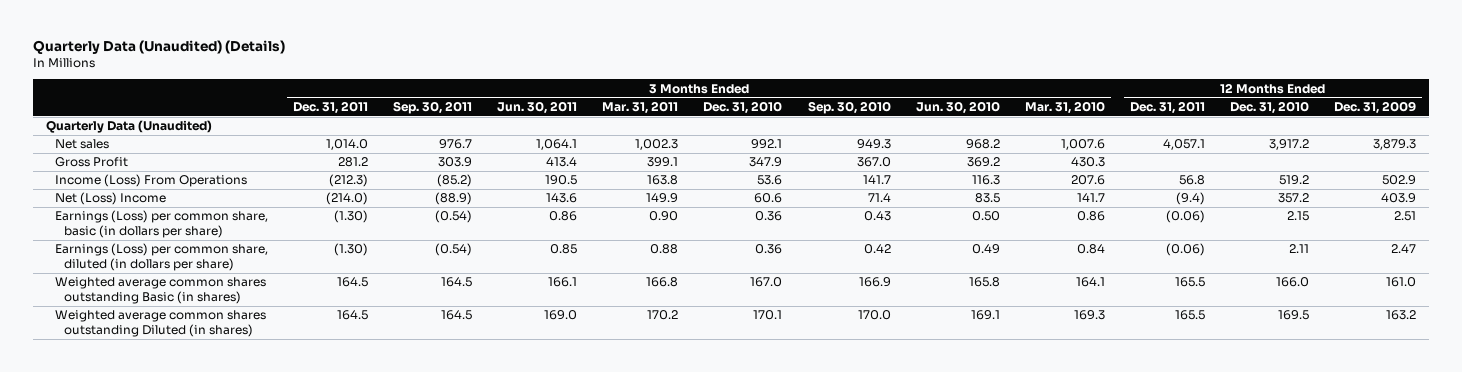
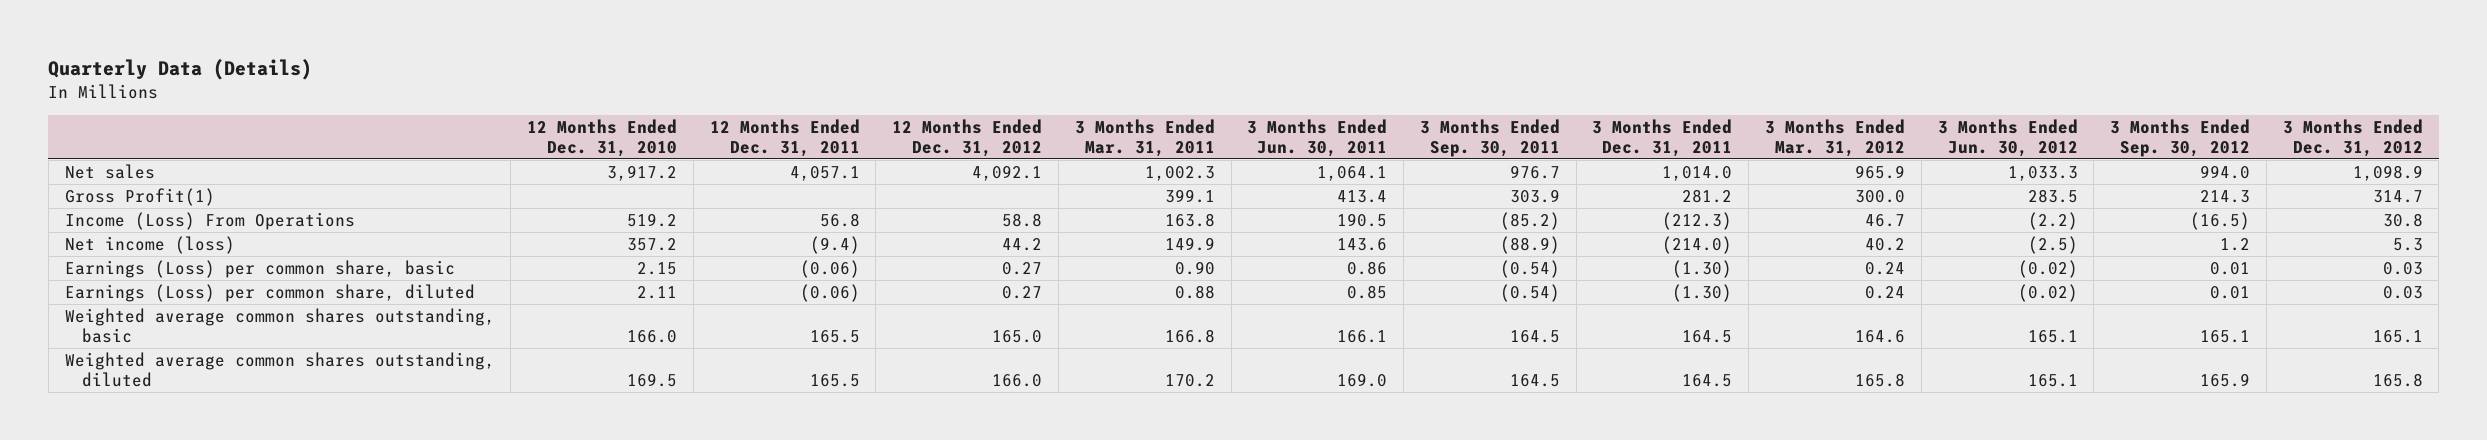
[33,40,286,55] Quarterly Data (Unaudited) (Details) -> [48,58,313,80] Quarterly Data (Details)
[703,100,783,114] Dec. 31, 2010 -> none
[807,100,891,114] Sep. 30, 2010 -> none
[915,100,1000,114] Jun. 30, 2010 -> none
[1024,100,1105,114] Mar. 31, 2010 -> none
[1334,100,1417,114] Dec. 31, 2009 -> none
none -> [892,119,1043,157] 12 Months Ended Dec. 31, 2012
none -> [1764,119,1905,157] 3 Months Ended Mar. 31, 2012
none -> [1937,119,2078,157] 3 Months Ended Jun. 30, 2012
none -> [2110,119,2251,157] 3 Months Ended Sep. 30, 2012
none -> [2282,119,2423,157] 3 Months Ended Dec. 31, 2012
[45,120,212,134] Quarterly Data (Unaudited) -> none
[54,157,128,168] Gross Profit -> [64,188,215,207] Gross Profit(1)
[54,192,166,206] Net (Loss) Income -> [64,236,235,255] Net income (loss)
[54,210,268,238] Earnings (Loss) per common share, basic (in dollars per share) -> [64,260,455,279] Earnings (Loss) per common share, basic
[54,243,268,271] Earnings (Loss) per common share, diluted (in dollars per share) -> [64,284,475,303] Earnings (Loss) per common share, diluted
[54,277,266,304] Weighted average common shares outstanding Basic (in shares) -> [64,308,495,343] Weighted average common shares outstanding, basic
[54,310,266,337] Weighted average common shares outstanding Diluted (in shares) -> [64,352,495,387] Weighted average common shares outstanding, diluted

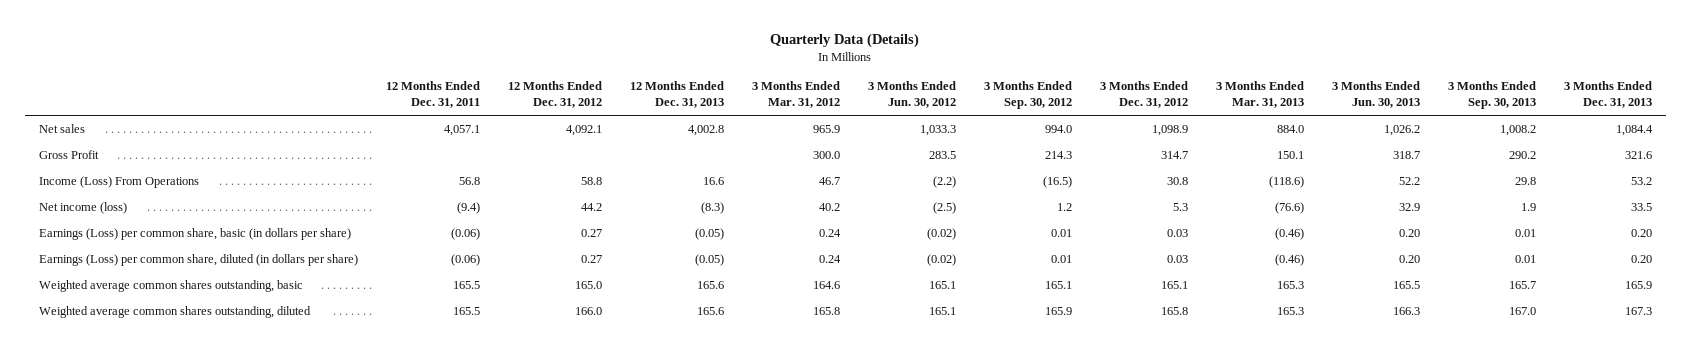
[527,119,678,157] 12 Months Ended Dec. 31, 2010 -> none
[1074,119,1215,157] 3 Months Ended Mar. 31, 2011 -> none
[1247,119,1388,157] 3 Months Ended Jun. 30, 2011 -> none
[1419,119,1560,157] 3 Months Ended Sep. 30, 2011 -> none
[1592,119,1733,157] 3 Months Ended Dec. 31, 2011 -> none
none -> [629,81,724,109] 12 Months Ended Dec. 31, 2013
none -> [1216,81,1305,109] 3 Months Ended Mar. 31, 2013
none -> [1332,81,1421,109] 3 Months Ended Jun. 30, 2013
none -> [1448,81,1537,110] 3 Months Ended Sep. 30, 2013
none -> [1564,81,1653,109] 3 Months Ended Dec. 31, 2013
[64,188,215,207] Gross Profit(1) -> [38,149,99,159] Gross Profit
[64,260,455,279] Earnings (Loss) per common share, basic -> [38,227,351,240] Earnings (Loss) per common share, basic (in dollars per share)
[64,284,475,303] Earnings (Loss) per common share, diluted -> [38,253,358,266] Earnings (Loss) per common share, diluted (in dollars per share)

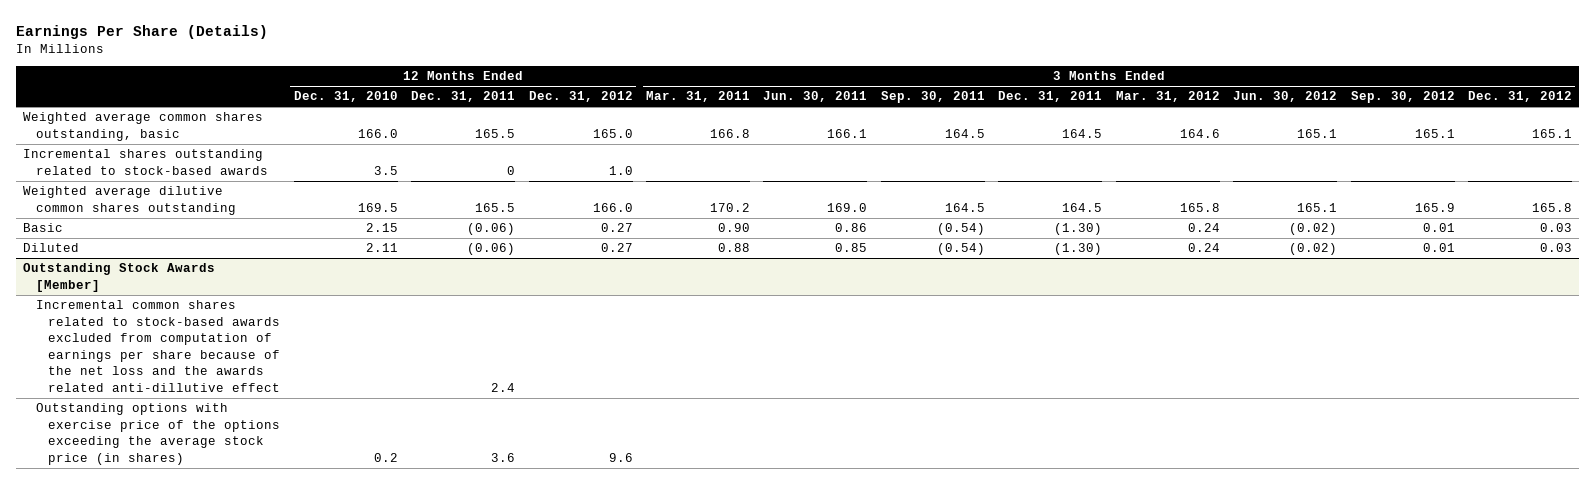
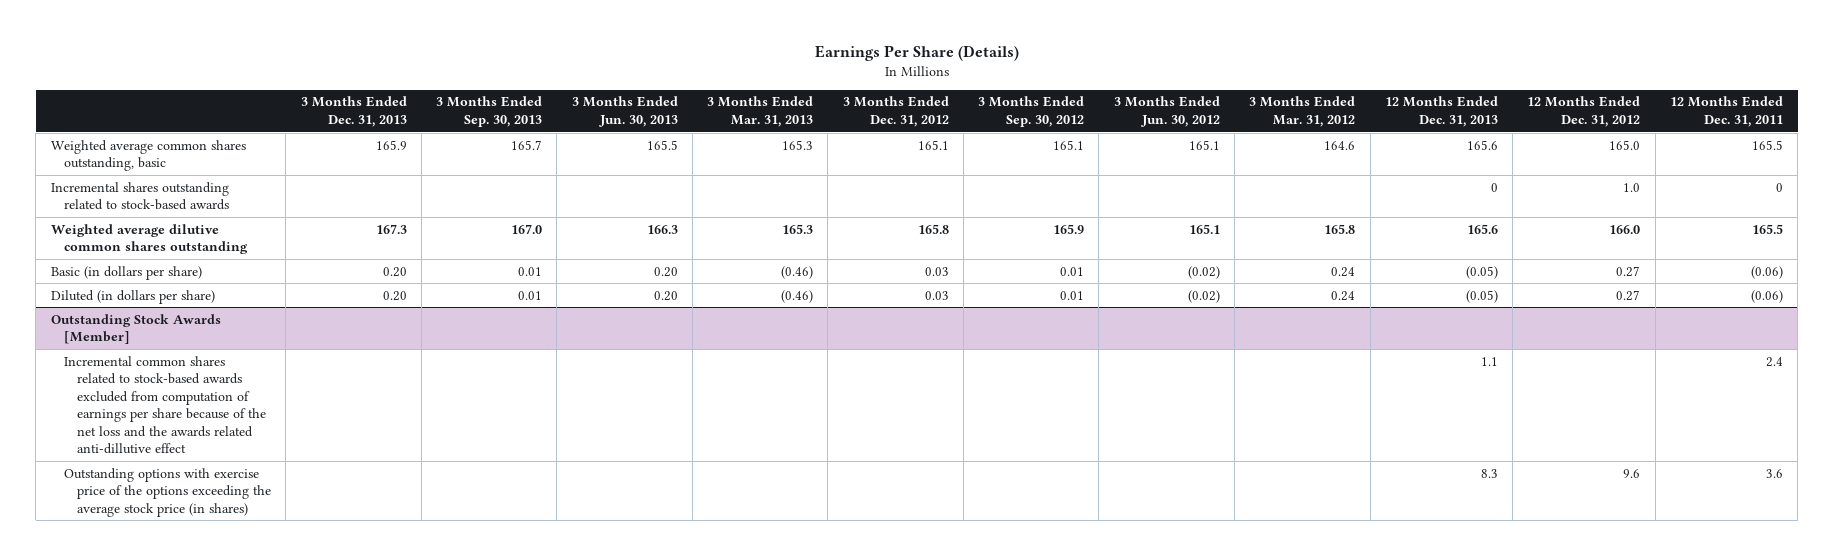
[293,91,398,103] Dec. 31, 2010 -> none
[646,91,751,103] Mar. 31, 2011 -> none
[763,91,868,103] Jun. 30, 2011 -> none
[880,91,985,104] Sep. 30, 2011 -> none
[998,91,1103,103] Dec. 31, 2011 -> none
none -> [300,96,407,127] 3 Months Ended Dec. 31, 2013
none -> [436,96,543,127] 3 Months Ended Sep. 30, 2013
none -> [571,96,678,127] 3 Months Ended Jun. 30, 2013
none -> [707,96,814,127] 3 Months Ended Mar. 31, 2013
none -> [1384,96,1498,127] 12 Months Ended Dec. 31, 2013
[22,223,63,233] Basic -> [50,265,202,280] Basic (in dollars per share)
[22,243,79,253] Diluted -> [50,289,215,304] Diluted (in dollars per share)

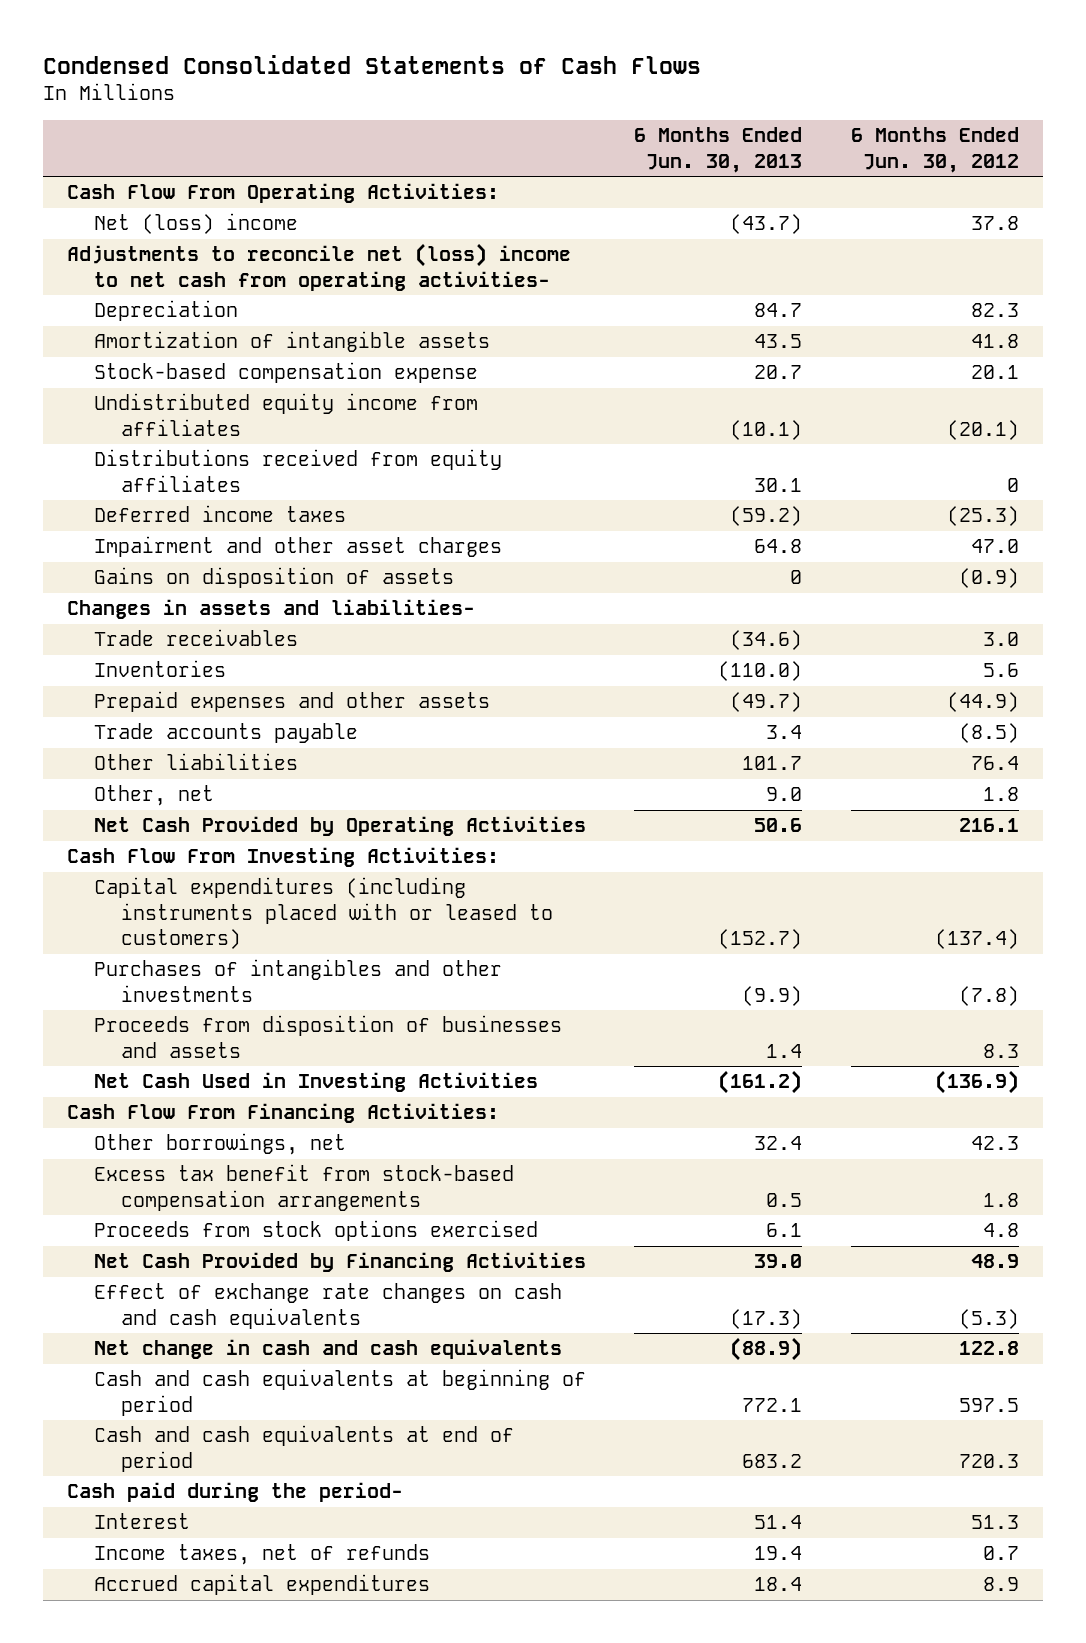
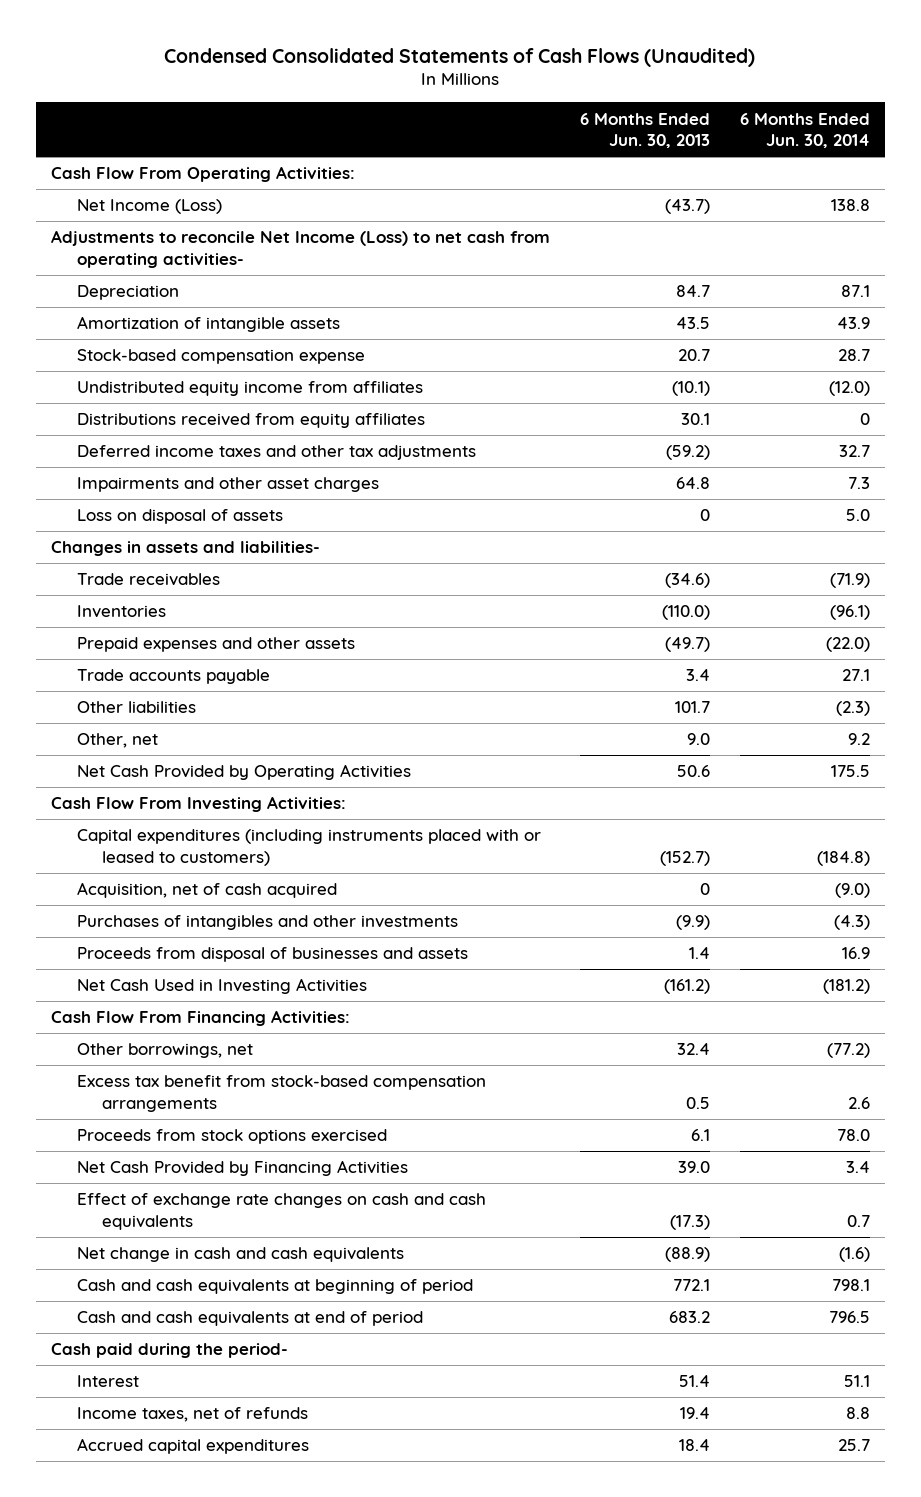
[42,54,701,74] Condensed Consolidated Statements of Cash Flows -> [164,47,756,67] Condensed Consolidated Statements of Cash Flows (Unaudited)
[850,127,1019,173] 6 Months Ended Jun. 30, 2012 -> none
none -> [739,112,870,149] 6 Months Ended Jun. 30, 2014
[93,213,298,235] Net (loss) income -> [76,199,222,215] Net Income (Loss)
[67,243,572,291] Adjustments to reconcile net (loss) income to net cash from operating activities- -> [51,230,551,268] Adjustments to reconcile Net Income (Loss) to net cash from operating activities-
[93,505,346,523] Deferred income taxes -> [76,445,476,461] Deferred income taxes and other tax adjustments
[93,536,502,558] Impairment and other asset charges -> [76,477,379,493] Impairments and other asset charges
[93,567,454,589] Gains on disposition of assets -> [76,509,283,525] Loss on disposal of assets
none -> [76,882,337,899] Acquisition, net of cash acquired
[93,1015,562,1058] Proceeds from disposition of businesses and assets -> [76,947,468,963] Proceeds from disposal of businesses and assets

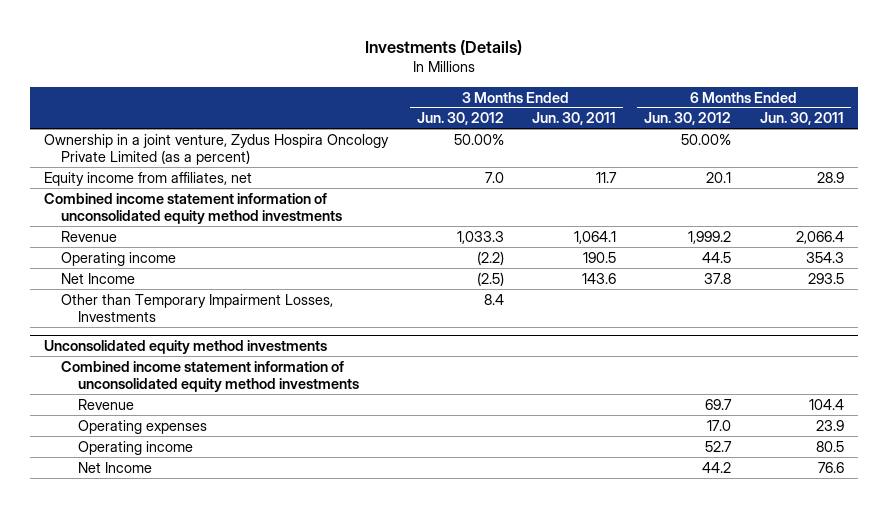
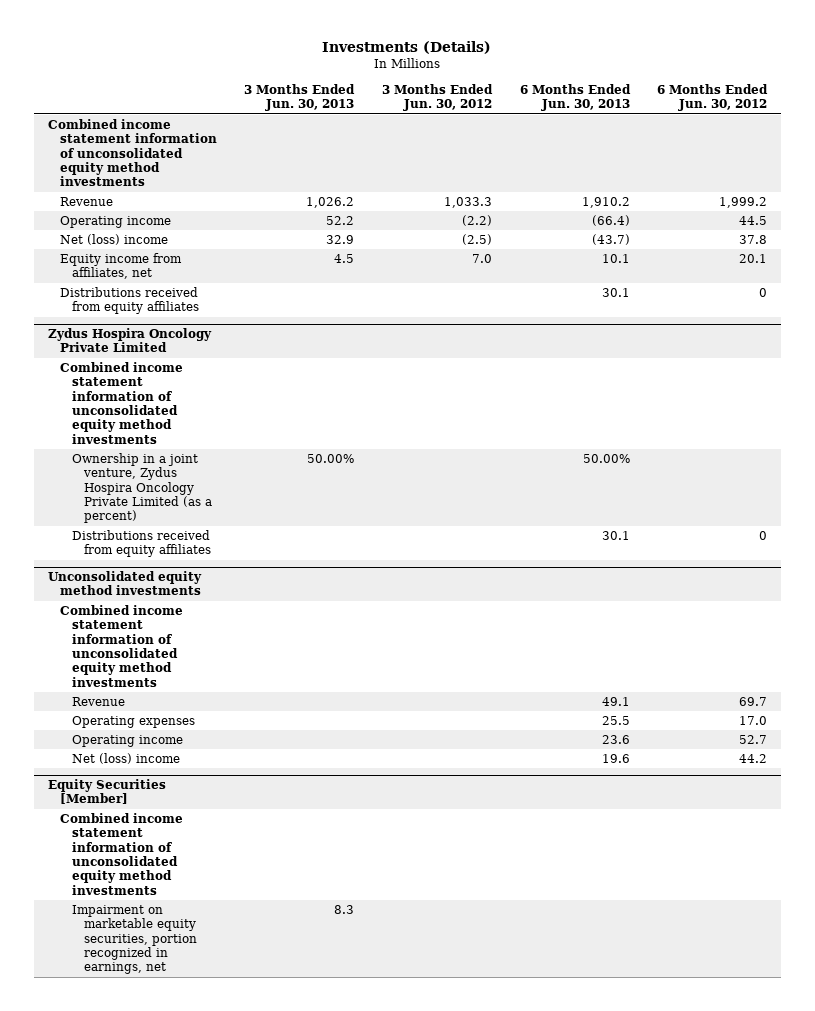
[532,112,617,126] Jun. 30, 2011 -> none
[759,112,844,126] Jun. 30, 2011 -> none
none -> [244,84,356,112] 3 Months Ended Jun. 30, 2013
none -> [519,84,631,112] 6 Months Ended Jun. 30, 2013
[44,133,390,165] Ownership in a joint venture, Zydus Hospira Oncology Private Limited (as a percent) -> none
[60,293,333,322] Other than Temporary Impairment Losses, Investments -> none
[60,272,135,284] Net Income -> [59,233,168,245] Net (loss) income
[44,171,253,186] Equity income from affiliates, net -> [59,252,182,280] Equity income from affiliates, net
none -> [59,286,199,315] Distributions received from equity affiliates
none -> [47,328,212,353] Zydus Hospira Oncology Private Limited
none -> [59,361,183,444] Combined income statement information of unconsolidated equity method investments
none -> [71,452,212,524] Ownership in a joint venture, Zydus Hospira Oncology Private Limited (as a percent)
none -> [71,529,211,558] Distributions received from equity affiliates
[77,461,152,473] Net Income -> [71,752,180,764] Net (loss) income
none -> [47,779,166,805] Equity Securities [Member]
none -> [59,812,183,895] Combined income statement information of unconsolidated equity method investments
none -> [71,904,197,975] Impairment on marketable equity securities, portion recognized in earnings, net

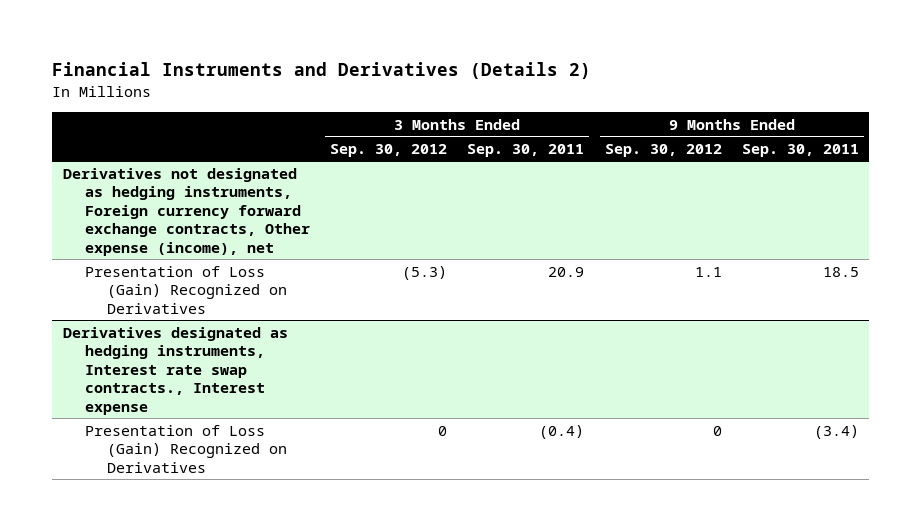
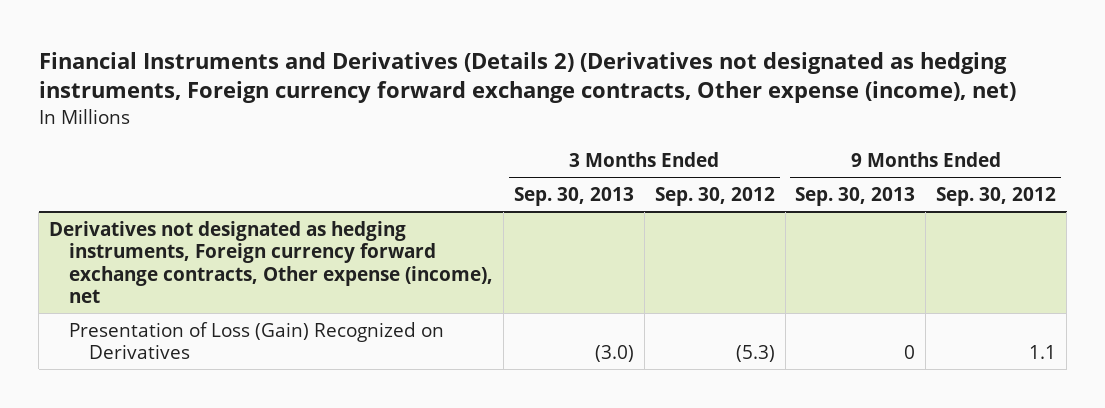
[52,62,592,80] Financial Instruments and Derivatives (Details 2) -> [38,51,1016,104] Financial Instruments and Derivatives (Details 2) (Derivatives not designated as hedging instruments, Foreign currency forward exchange contracts, Other expense (income), net)
[467,143,585,157] Sep. 30, 2011 -> none
[742,143,860,157] Sep. 30, 2011 -> none
none -> [514,187,635,207] Sep. 30, 2013
none -> [795,187,916,207] Sep. 30, 2013
[62,326,288,415] Derivatives designated as hedging instruments, Interest rate swap contracts., Interest expense -> none
[84,424,287,473] Presentation of Loss (Gain) Recognized on Derivatives -> none

